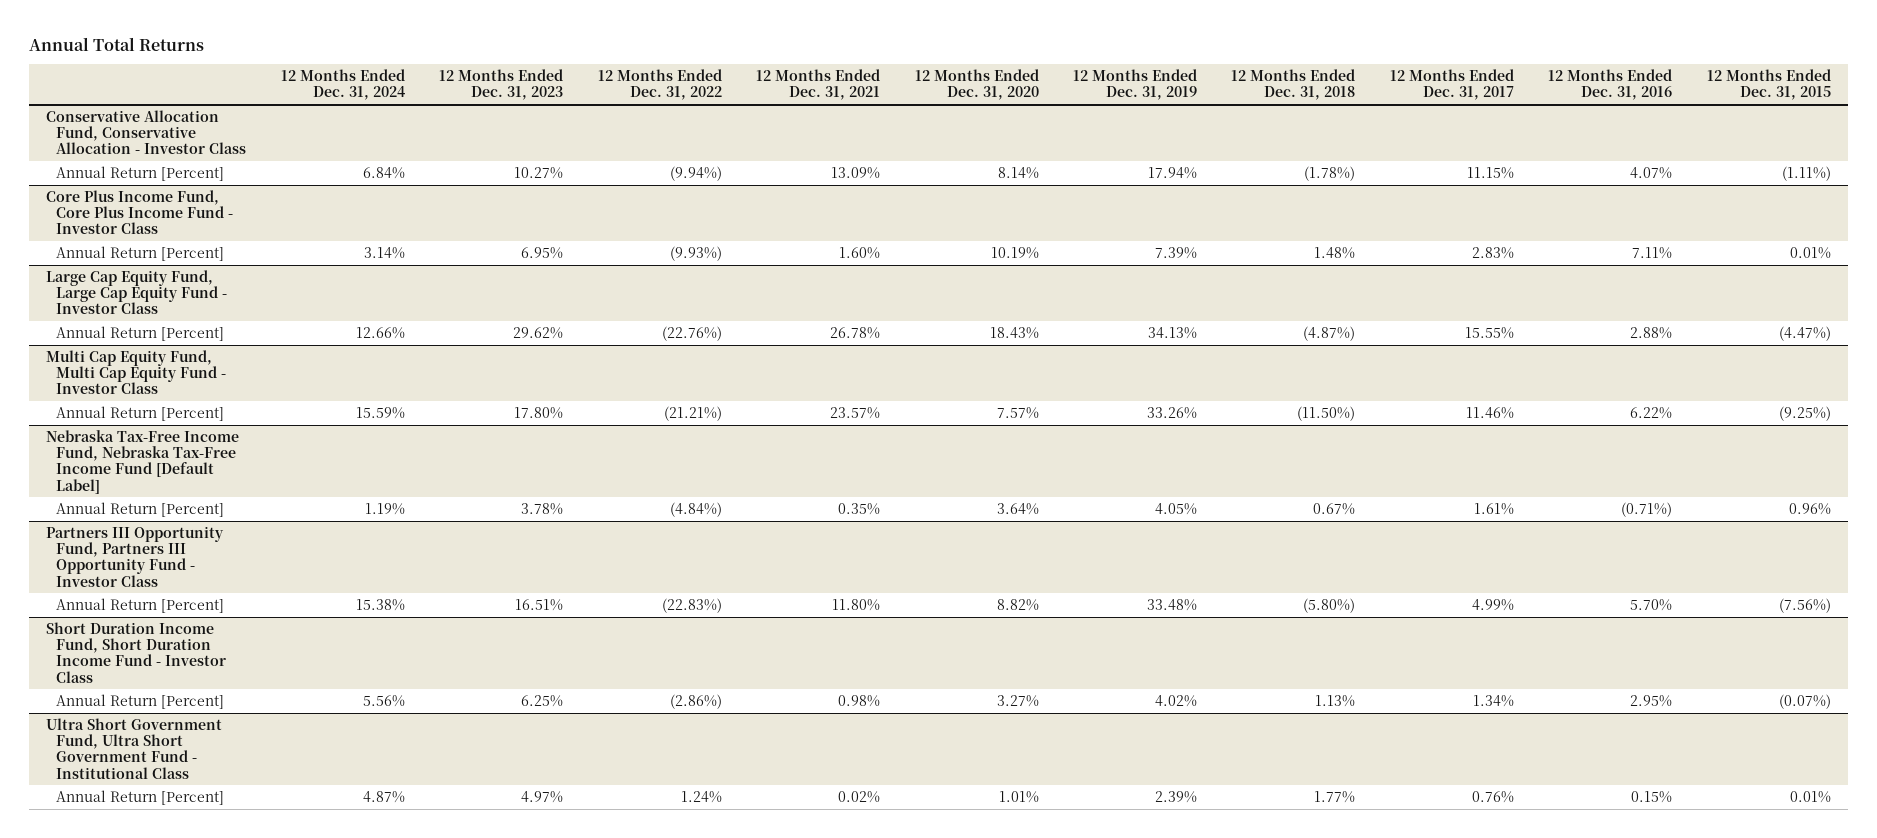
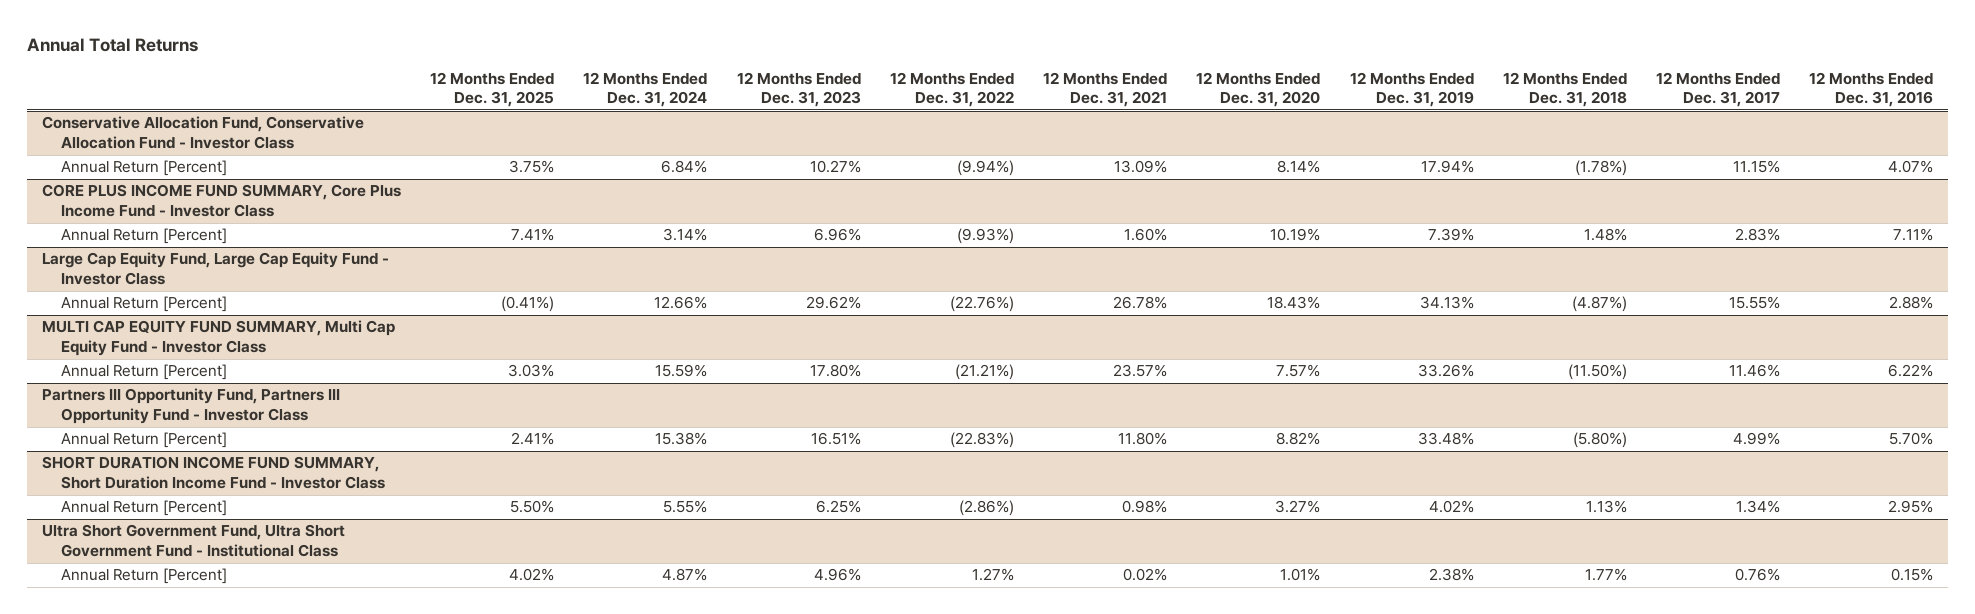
[1706,69,1831,101] 12 Months Ended Dec. 31, 2015 -> none
none -> [430,71,555,108] 12 Months Ended Dec. 31, 2025
[46,109,247,155] Conservative Allocation Fund, Conservative Allocation - Investor Class -> [41,116,364,150] Conservative Allocation Fund, Conservative Allocation Fund - Investor Class
[46,189,234,235] Core Plus Income Fund, Core Plus Income Fund - Investor Class -> [41,184,401,218] CORE PLUS INCOME FUND SUMMARY, Core Plus Income Fund - Investor Class
[521,246,564,259] 6.95% -> [813,228,861,242] 6.96%
[46,349,227,395] Multi Cap Equity Fund, Multi Cap Equity Fund - Investor Class -> [41,320,395,357] MULTI CAP EQUITY FUND SUMMARY, Multi Cap Equity Fund - Investor Class
[46,429,240,494] Nebraska Tax-Free Income Fund, Nebraska Tax-Free Income Fund [Default Label] -> none
[56,501,225,517] Annual Return [Percent] -> none
[46,621,227,683] Short Duration Income Fund, Short Duration Income Fund - Investor Class -> [41,456,386,490] SHORT DURATION INCOME FUND SUMMARY, Short Duration Income Fund - Investor Class
[362,694,405,707] 5.56% -> [663,500,708,514] 5.55%
[521,790,564,803] 4.97% -> [813,568,861,582] 4.96%
[680,790,722,803] 1.24% -> [971,568,1014,582] 1.27%
[1155,790,1198,803] 2.39% -> [1428,568,1474,582] 2.38%

